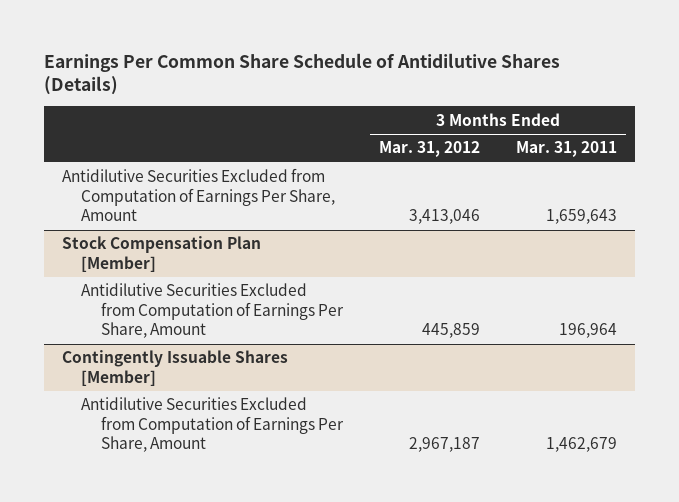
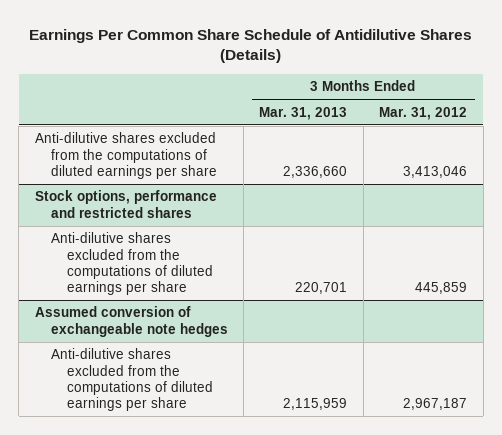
[515,141,617,158] Mar. 31, 2011 -> none
none -> [259,106,348,120] Mar. 31, 2013
[61,236,261,272] Stock Compensation Plan [Member] -> none
[61,350,288,386] Contingently Issuable Shares [Member] -> none
[61,168,336,222] Antidilutive Securities Excluded from Computation of Earnings Per Share, Amount -> [34,132,217,179] Anti-dilutive shares excluded from the computations of diluted earnings per share
none -> [34,190,217,218] Stock options, performance and restricted shares
[81,283,344,339] Antidilutive Securities Excluded from Computation of Earnings Per Share, Amount -> [50,232,213,296] Anti-dilutive shares excluded from the computations of diluted earnings per share
none -> [34,306,228,337] Assumed conversion of exchangeable note hedges
[81,397,344,453] Antidilutive Securities Excluded from Computation of Earnings Per Share, Amount -> [50,348,213,412] Anti-dilutive shares excluded from the computations of diluted earnings per share

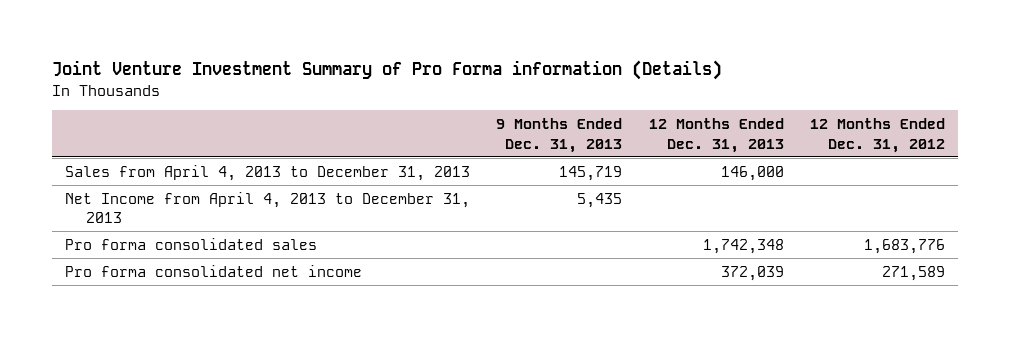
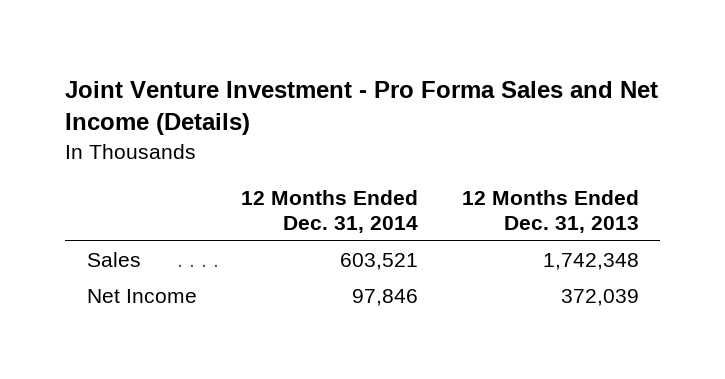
[52,60,723,81] Joint Venture Investment Summary of Pro Forma information (Details) -> [64,80,658,136] Joint Venture Investment - Pro Forma Sales and Net Income (Details)
[496,118,623,153] 9 Months Ended Dec. 31, 2013 -> none
[809,118,945,153] 12 Months Ended Dec. 31, 2012 -> none
none -> [240,189,418,233] 12 Months Ended Dec. 31, 2014
[65,164,471,181] Sales from April 4, 2013 to December 31, 2013 -> none
[65,191,471,224] Net Income from April 4, 2013 to December 31, 2013 -> none
[65,237,318,250] Pro forma consolidated sales -> [86,252,141,268] Sales
[65,264,363,277] Pro forma consolidated net income -> [86,289,197,304] Net Income

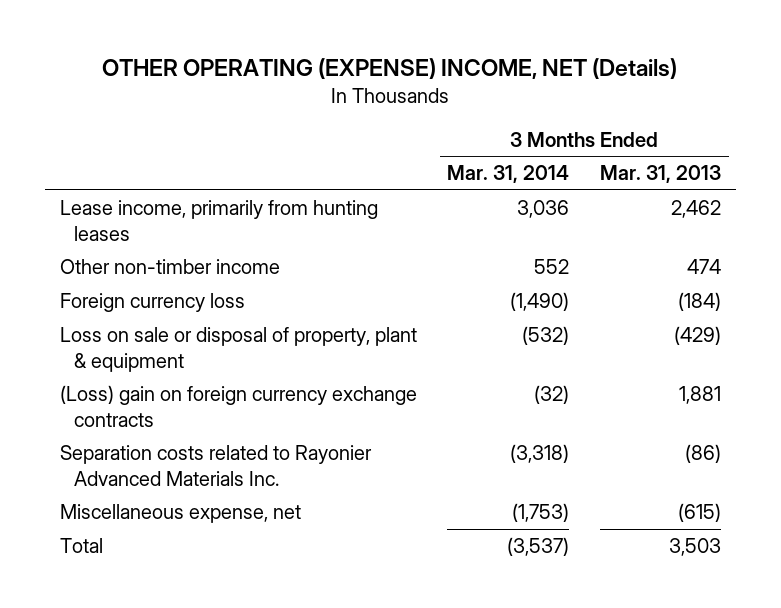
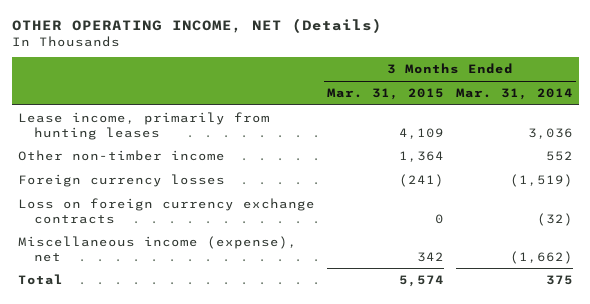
[102,57,678,79] OTHER OPERATING (EXPENSE) INCOME, NET (Details) -> [11,17,382,33] OTHER OPERATING INCOME, NET (Details)
[599,165,721,184] Mar. 31, 2013 -> none
none -> [326,88,444,101] Mar. 31, 2015
[59,327,417,372] Loss on sale or disposal of property, plant & equipment -> none
[59,445,372,486] Separation costs related to Rayonier Advanced Materials Inc. -> none
[59,293,245,313] Foreign currency loss -> [17,173,225,187] Foreign currency losses
[510,292,570,312] (1,490) -> [509,173,573,187] (1,519)
[59,385,417,427] (Loss) gain on foreign currency exchange contracts -> [17,197,315,224] Loss on foreign currency exchange contracts
[59,504,301,524] Miscellaneous expense, net -> [17,235,297,262] Miscellaneous income (expense), net
[512,503,570,523] (1,753) -> [509,250,573,264] (1,662)
[507,537,570,557] (3,537) -> [545,274,573,285] 375

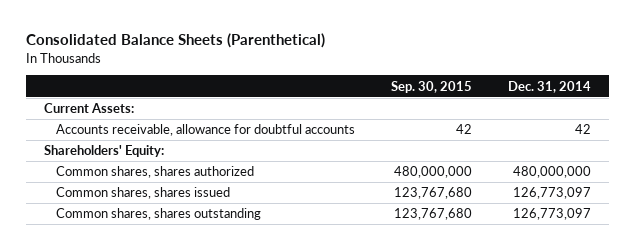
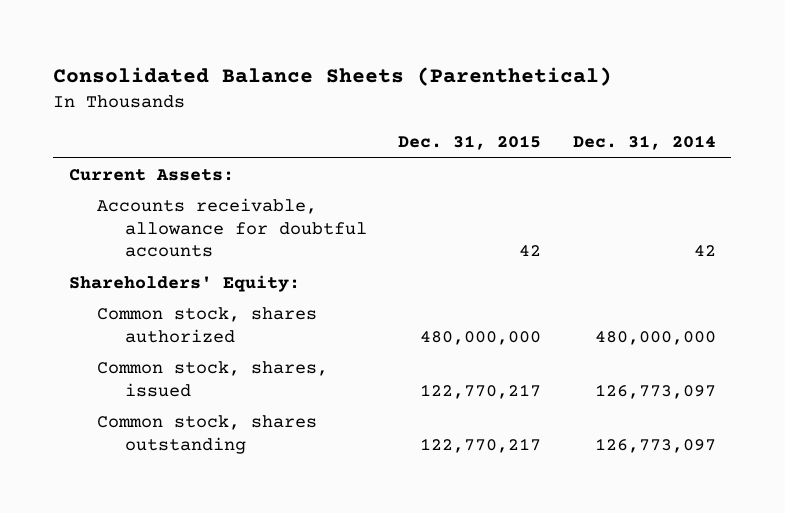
[390,80,472,93] Sep. 30, 2015 -> none
none -> [398,135,542,151] Dec. 31, 2015
[55,166,254,179] Common shares, shares authorized -> [97,307,318,343] Common stock, shares authorized
[55,187,230,200] Common shares, shares issued -> [97,361,329,397] Common stock, shares, issued
[55,208,261,221] Common shares, shares outstanding -> [97,415,318,454] Common stock, shares outstanding

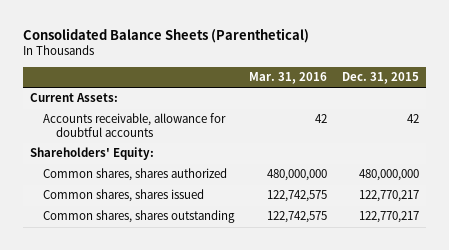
[572,135,716,151] Dec. 31, 2014 -> none
none -> [248,72,327,85] Mar. 31, 2016
[97,307,318,343] Common stock, shares authorized -> [42,168,227,182] Common shares, shares authorized
[97,361,329,397] Common stock, shares, issued -> [42,189,204,203] Common shares, shares issued
[97,415,318,454] Common stock, shares outstanding -> [42,210,235,224] Common shares, shares outstanding

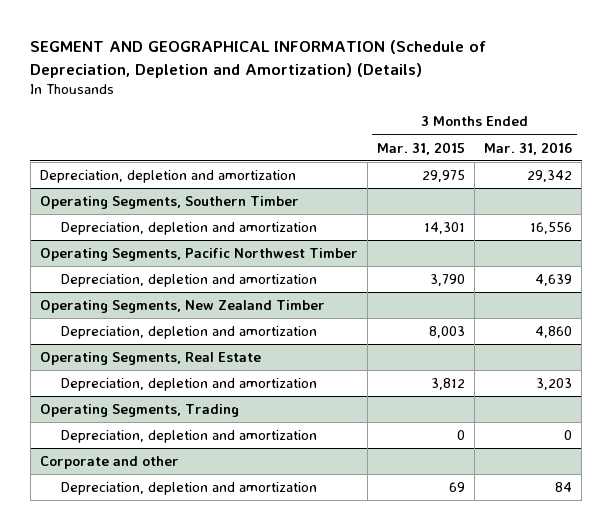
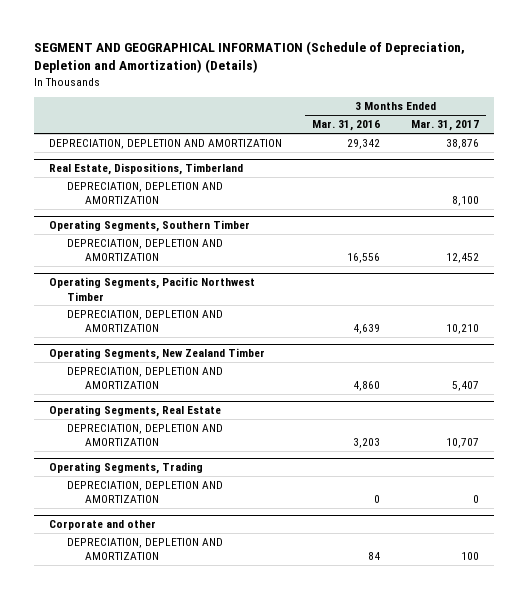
[377,141,466,155] Mar. 31, 2015 -> none
none -> [410,120,479,132] Mar. 31, 2017
[39,169,296,183] Depreciation, depletion and amortization -> [48,139,282,150] DEPRECIATION, DEPLETION AND AMORTIZATION
none -> [48,163,243,176] Real Estate, Dispositions, Timberland
none -> [66,182,223,205] DEPRECIATION, DEPLETION AND AMORTIZATION
[61,221,318,235] Depreciation, depletion and amortization -> [66,239,223,262] DEPRECIATION, DEPLETION AND AMORTIZATION
[61,273,318,287] Depreciation, depletion and amortization -> [66,310,223,333] DEPRECIATION, DEPLETION AND AMORTIZATION
[61,325,318,339] Depreciation, depletion and amortization -> [66,367,223,390] DEPRECIATION, DEPLETION AND AMORTIZATION
[61,377,318,391] Depreciation, depletion and amortization -> [66,424,223,447] DEPRECIATION, DEPLETION AND AMORTIZATION
[61,429,318,443] Depreciation, depletion and amortization -> [66,481,223,504] DEPRECIATION, DEPLETION AND AMORTIZATION
[61,481,318,495] Depreciation, depletion and amortization -> [66,538,223,561] DEPRECIATION, DEPLETION AND AMORTIZATION

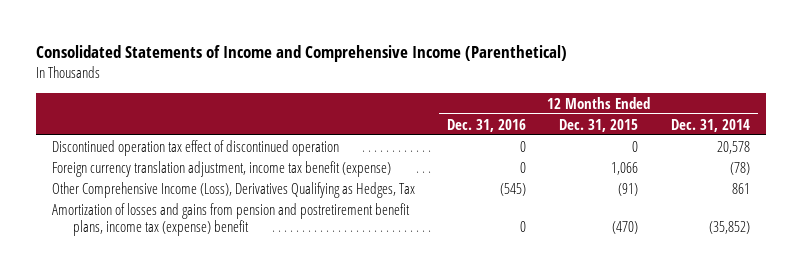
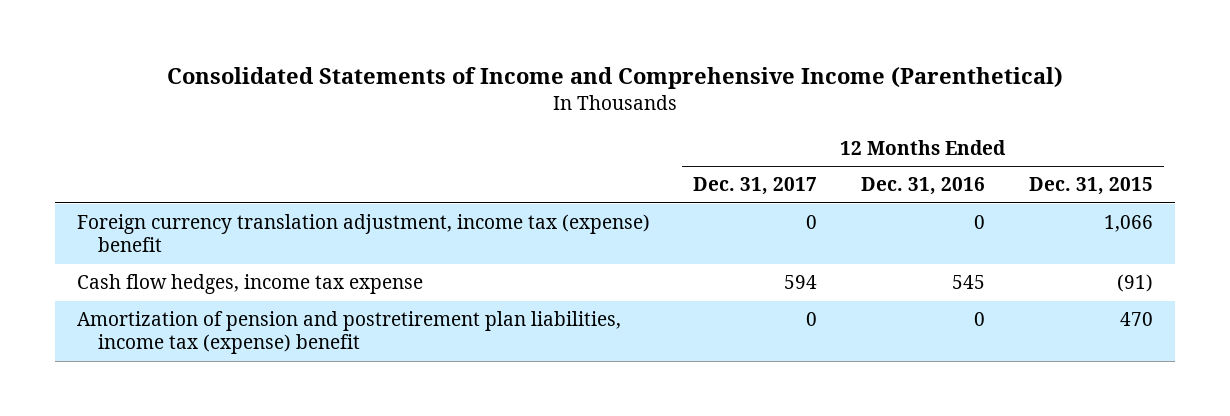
[670,118,750,132] Dec. 31, 2014 -> none
none -> [693,177,818,196] Dec. 31, 2017
[51,139,339,156] Discontinued operation tax effect of discontinued operation -> none
[51,160,391,177] Foreign currency translation adjustment, income tax benefit (expense) -> [76,214,650,253] Foreign currency translation adjustment, income tax (expense) benefit
[51,181,415,198] Other Comprehensive Income (Loss), Derivatives Qualifying as Hedges, Tax -> [76,274,423,295] Cash flow hedges, income tax expense
[500,182,527,196] (545) -> [952,275,986,290] 545
[51,202,410,236] Amortization of losses and gains from pension and postretirement benefit plans, income tax (expense) benefit -> [76,311,621,355] Amortization of pension and postretirement plan liabilities, income tax (expense) benefit
[612,220,639,234] (470) -> [1120,312,1154,327] 470

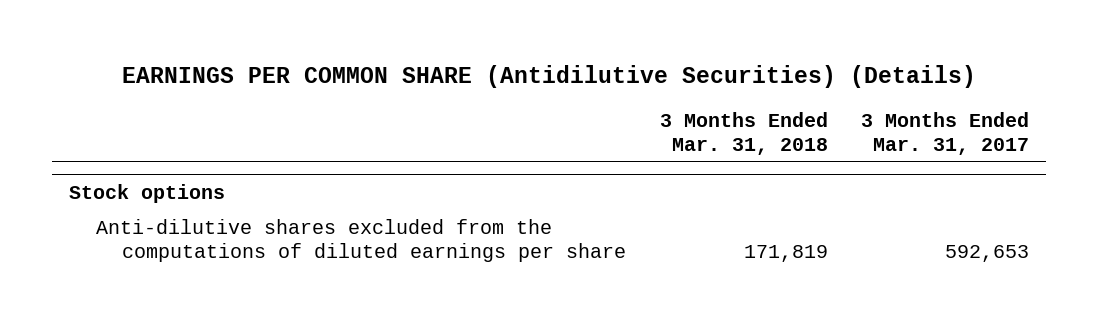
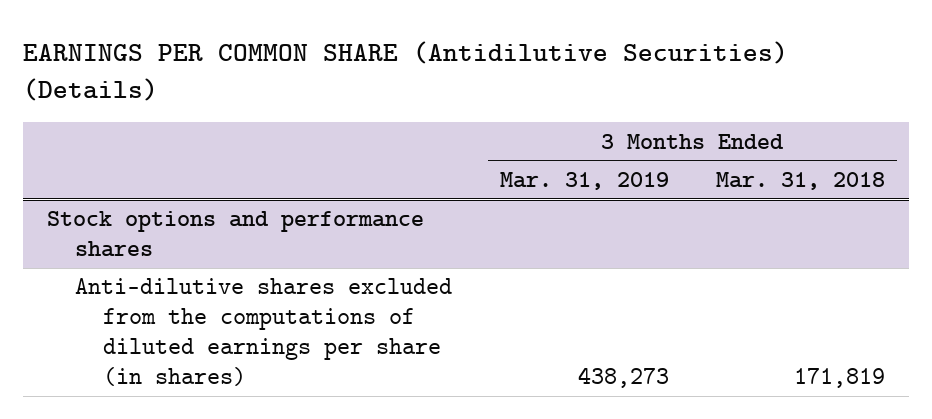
[861,112,1030,155] 3 Months Ended Mar. 31, 2017 -> none
none -> [499,172,669,191] Mar. 31, 2019
[69,183,226,203] Stock options -> [46,211,424,258] Stock options and performance shares
[95,219,627,262] Anti-dilutive shares excluded from the computations of diluted earnings per share -> [74,278,452,386] Anti-dilutive shares excluded from the computations of diluted earnings per share (in shares)

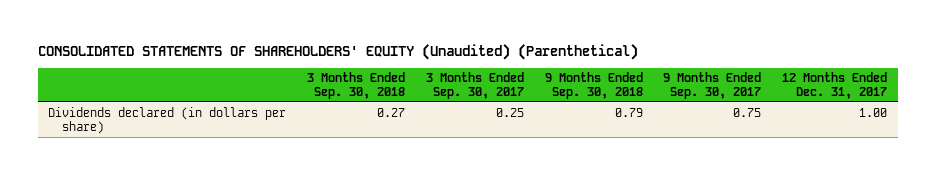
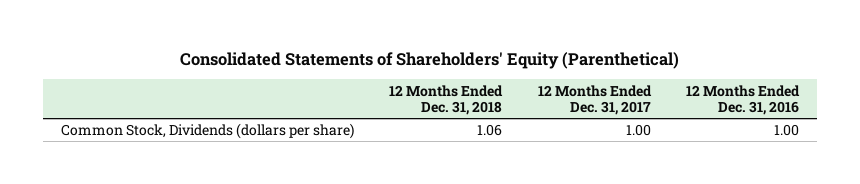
[37,44,638,61] CONSOLIDATED STATEMENTS OF SHAREHOLDERS' EQUITY (Unaudited) (Parenthetical) -> [179,52,679,70] Consolidated Statements of Shareholders' Equity (Parenthetical)
[306,72,405,100] 3 Months Ended Sep. 30, 2018 -> none
[425,72,524,100] 3 Months Ended Sep. 30, 2017 -> none
[544,72,643,100] 9 Months Ended Sep. 30, 2018 -> none
[663,72,762,100] 9 Months Ended Sep. 30, 2017 -> none
none -> [389,84,504,116] 12 Months Ended Dec. 31, 2018
none -> [685,84,800,116] 12 Months Ended Dec. 31, 2016
[48,106,287,135] Dividends declared (in dollars per share) -> [60,123,354,140] Common Stock, Dividends (dollars per share)

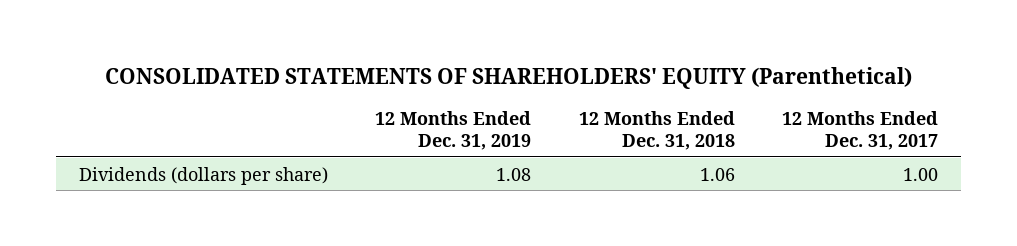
[179,52,679,70] Consolidated Statements of Shareholders' Equity (Parenthetical) -> [104,66,912,89] CONSOLIDATED STATEMENTS OF SHAREHOLDERS' EQUITY (Parenthetical)
[685,84,800,116] 12 Months Ended Dec. 31, 2016 -> none
none -> [375,110,532,150] 12 Months Ended Dec. 31, 2019
[60,123,354,140] Common Stock, Dividends (dollars per share) -> [79,166,329,185] Dividends (dollars per share)

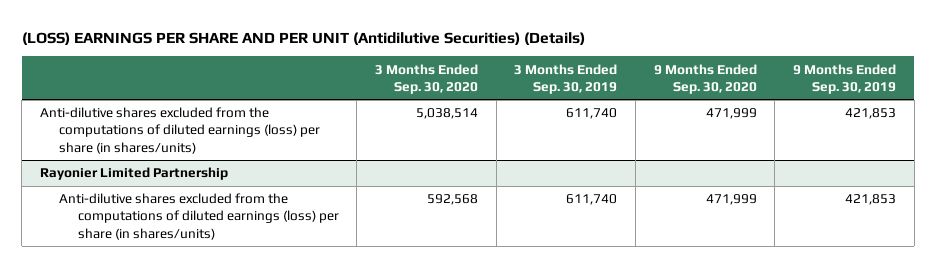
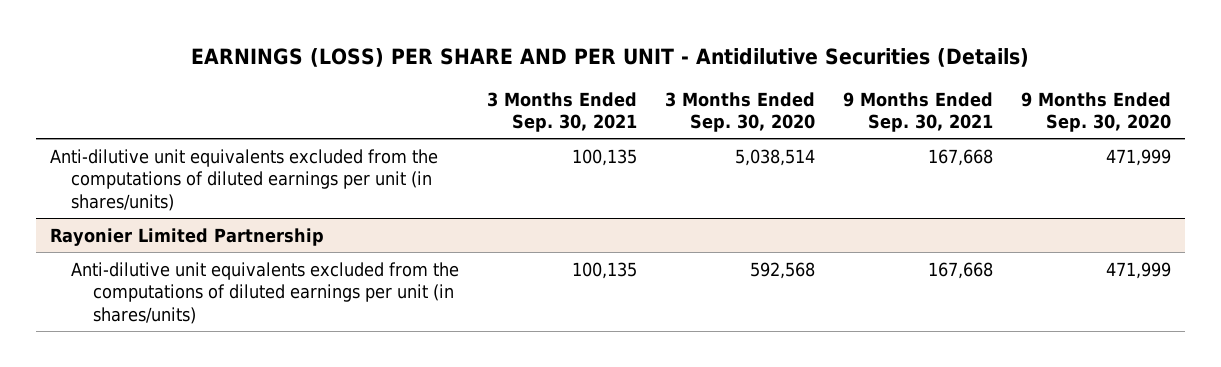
[21,31,585,45] (LOSS) EARNINGS PER SHARE AND PER UNIT (Antidilutive Securities) (Details) -> [191,47,1030,67] EARNINGS (LOSS) PER SHARE AND PER UNIT - Antidilutive Securities (Details)
[514,63,618,94] 3 Months Ended Sep. 30, 2019 -> none
[792,63,896,94] 9 Months Ended Sep. 30, 2019 -> none
none -> [487,91,638,133] 3 Months Ended Sep. 30, 2021
none -> [843,91,994,133] 9 Months Ended Sep. 30, 2021
[39,107,320,154] Anti-dilutive shares excluded from the computations of diluted earnings (loss) per share (in shares/units) -> [49,148,438,211] Anti-dilutive unit equivalents excluded from the computations of diluted earnings per unit (in shares/units)
[58,193,339,240] Anti-dilutive shares excluded from the computations of diluted earnings (loss) per share (in shares/units) -> [71,261,460,324] Anti-dilutive unit equivalents excluded from the computations of diluted earnings per unit (in shares/units)

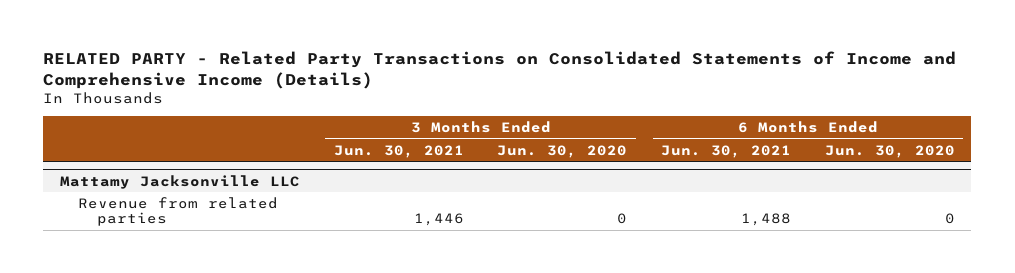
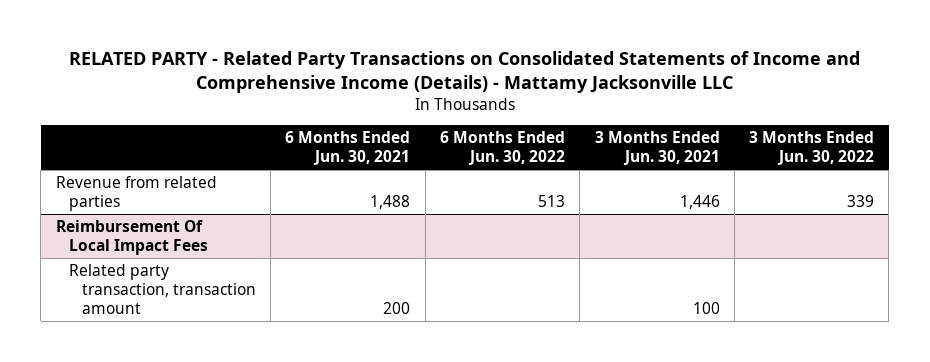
[43,50,957,89] RELATED PARTY - Related Party Transactions on Consolidated Statements of Income and Comprehensive Income (Details) -> [68,50,860,93] RELATED PARTY - Related Party Transactions on Consolidated Statements of Income and Comprehensive Income (Details) - Mattamy Jacksonville LLC
[497,144,628,158] Jun. 30, 2020 -> none
[824,144,955,158] Jun. 30, 2020 -> none
none -> [439,131,565,166] 6 Months Ended Jun. 30, 2022
none -> [749,131,875,166] 3 Months Ended Jun. 30, 2022
[60,174,301,189] Mattamy Jacksonville LLC -> none
none -> [55,220,208,255] Reimbursement Of Local Impact Fees
none -> [68,264,256,314] Related party transaction, transaction amount

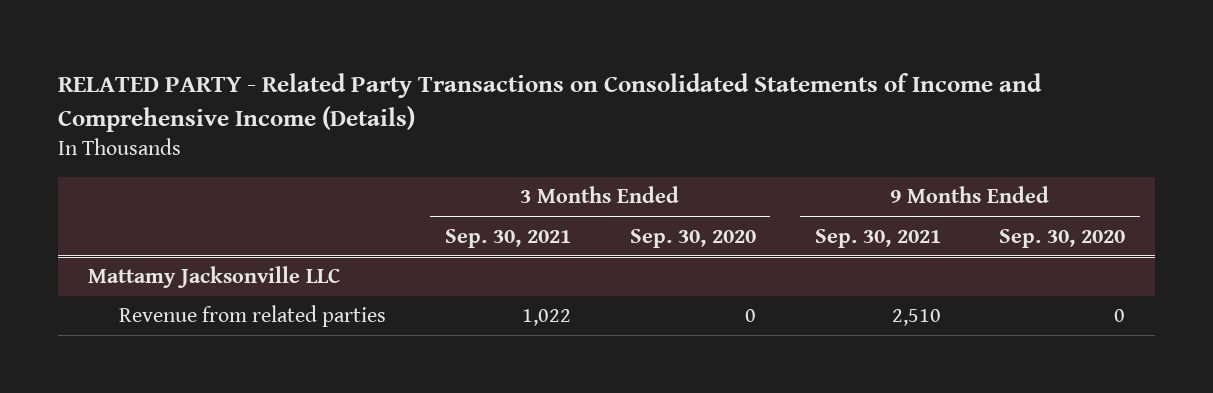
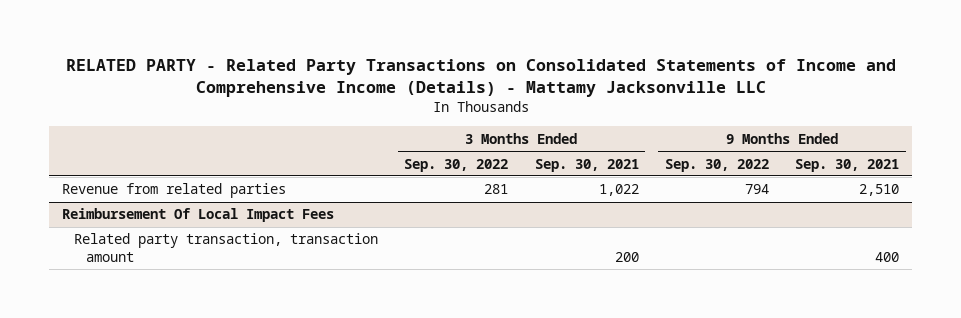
[58,72,1043,132] RELATED PARTY - Related Party Transactions on Consolidated Statements of Income and Comprehensive Income (Details) -> [65,59,896,98] RELATED PARTY - Related Party Transactions on Consolidated Statements of Income and Comprehensive Income (Details) - Mattamy Jacksonville LLC
[629,228,756,248] Sep. 30, 2020 -> none
[999,228,1126,248] Sep. 30, 2020 -> none
none -> [404,158,509,172] Sep. 30, 2022
none -> [664,158,769,172] Sep. 30, 2022
[87,266,340,289] Mattamy Jacksonville LLC -> none
none -> [62,208,335,223] Reimbursement Of Local Impact Fees
none -> [74,233,379,262] Related party transaction, transaction amount

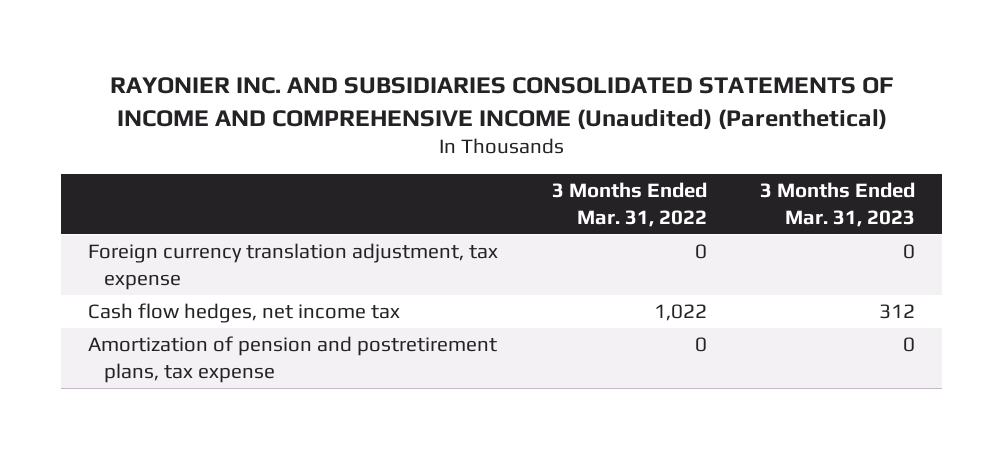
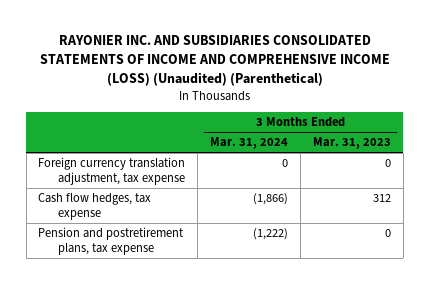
[109,77,894,130] RAYONIER INC. AND SUBSIDIARIES CONSOLIDATED STATEMENTS OF INCOME AND COMPREHENSIVE INCOME (Unaudited) (Parenthetical) -> [39,35,390,87] RAYONIER INC. AND SUBSIDIARIES CONSOLIDATED STATEMENTS OF INCOME AND COMPREHENSIVE INCOME (LOSS) (Unaudited) (Parenthetical)
[551,182,707,228] 3 Months Ended Mar. 31, 2022 -> none
none -> [210,137,289,150] Mar. 31, 2024
[88,303,401,324] Cash flow hedges, net income tax -> [38,193,152,220] Cash flow hedges, tax expense
[88,336,498,383] Amortization of pension and postretirement plans, tax expense -> [38,227,185,255] Pension and postretirement plans, tax expense

